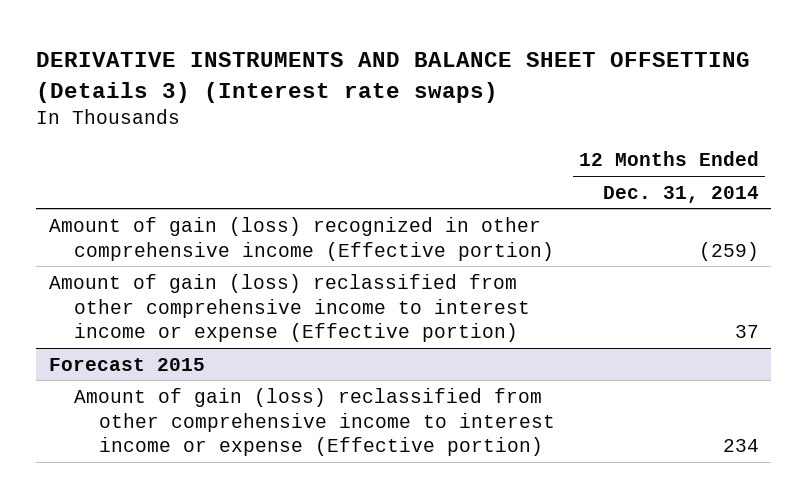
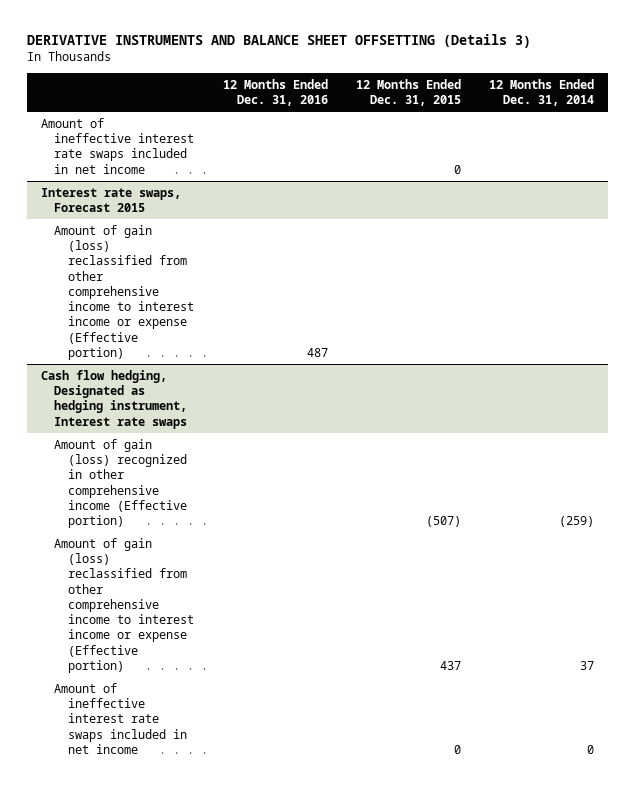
[36,52,751,103] DERIVATIVE INSTRUMENTS AND BALANCE SHEET OFFSETTING (Details 3) (Interest rate swaps) -> [26,34,531,49] DERIVATIVE INSTRUMENTS AND BALANCE SHEET OFFSETTING (Details 3)
none -> [222,78,328,106] 12 Months Ended Dec. 31, 2016
none -> [355,78,461,106] 12 Months Ended Dec. 31, 2015
none -> [40,117,195,174] Amount of ineffective interest rate swaps included in net income
none -> [40,187,181,213] Interest rate swaps, Forecast 2015
none -> [54,224,194,360] Amount of gain (loss) reclassified from other comprehensive income to interest income or expense (Effective portion)
none -> [40,369,188,429] Cash flow hedging, Designated as hedging instrument, Interest rate swaps
[48,357,205,371] Forecast 2015 -> none
[73,387,555,457] Amount of gain (loss) reclassified from other comprehensive income to interest income or expense (Effective portion) -> none
none -> [54,682,187,754] Amount of ineffective interest rate swaps included in net income

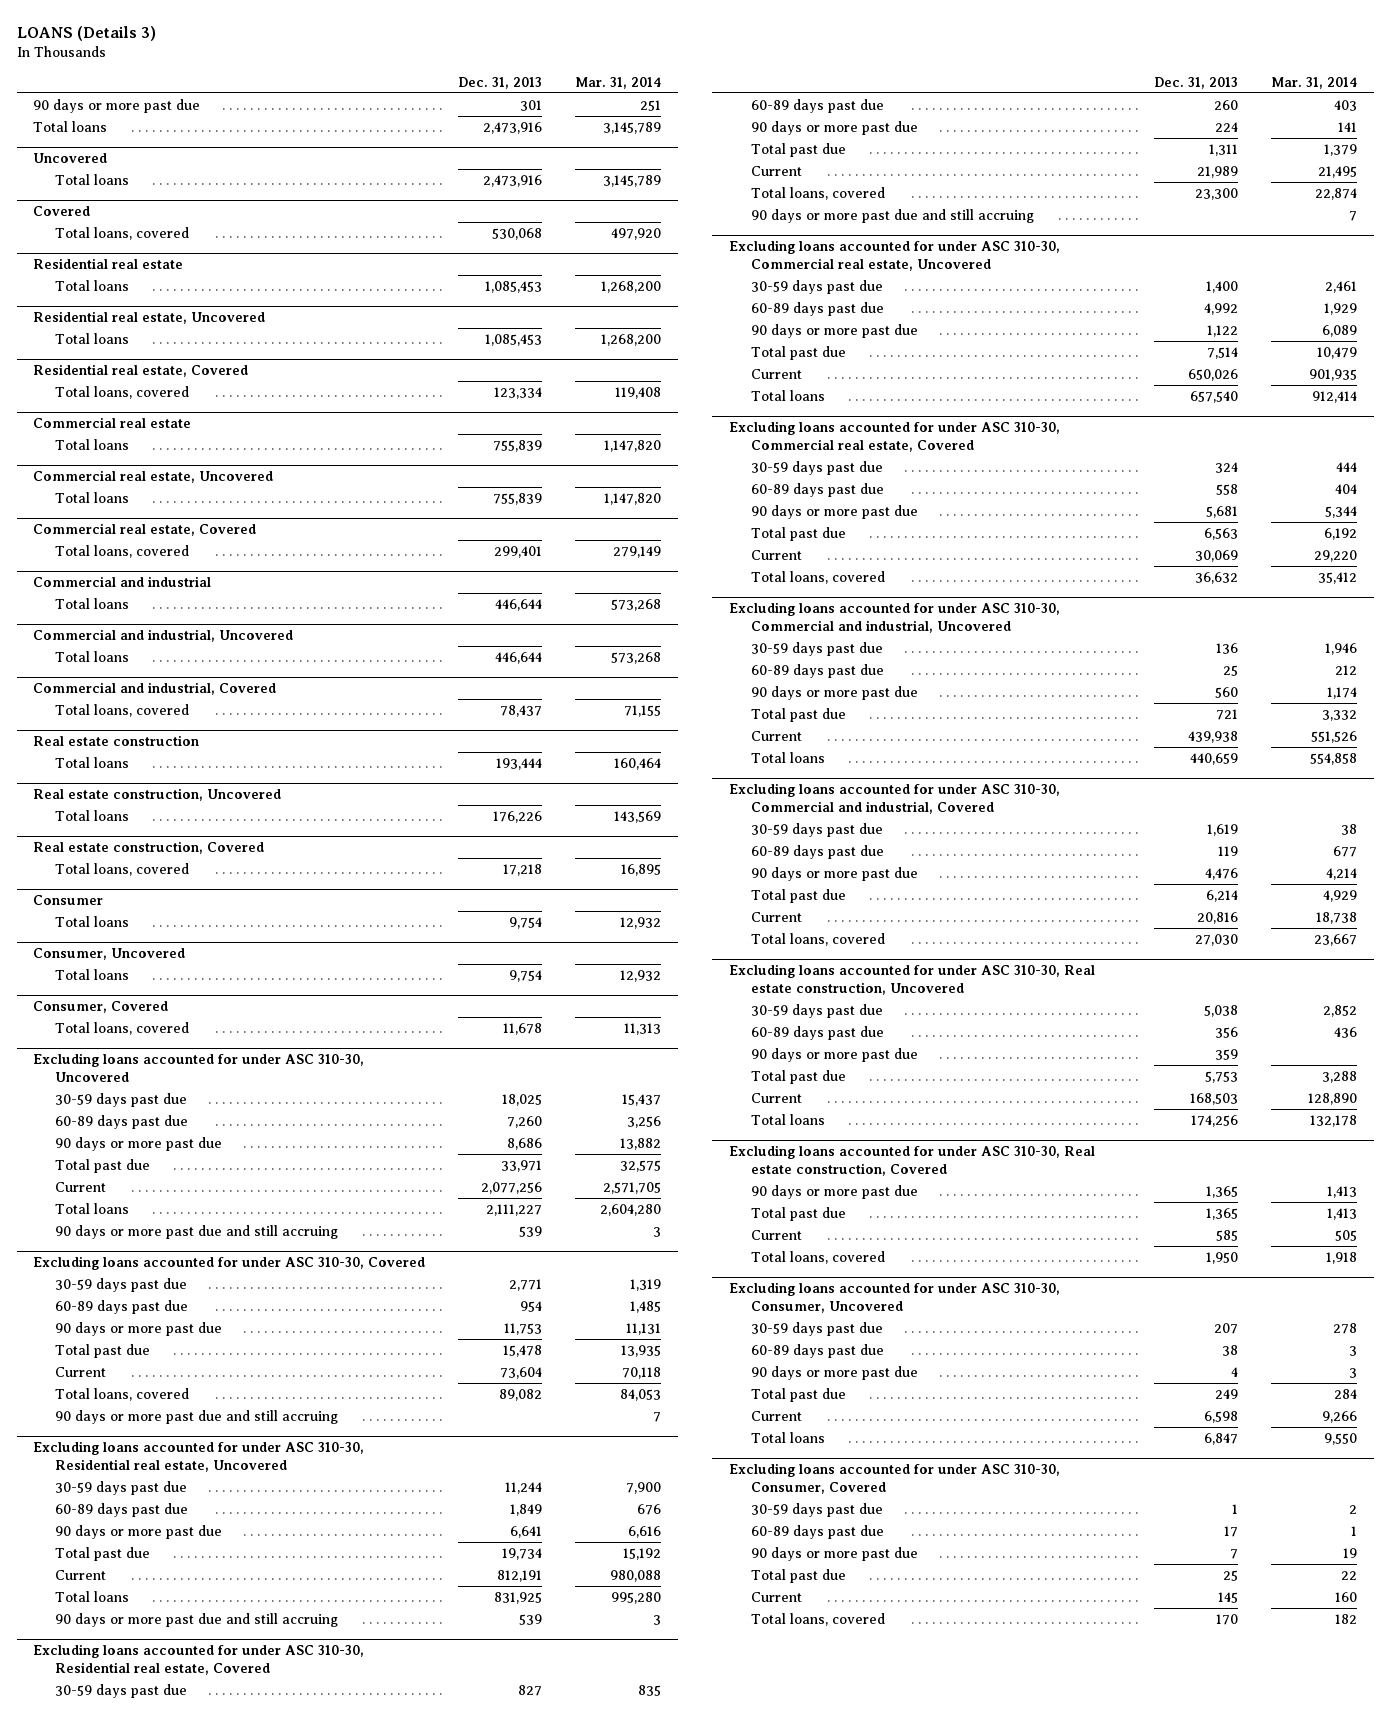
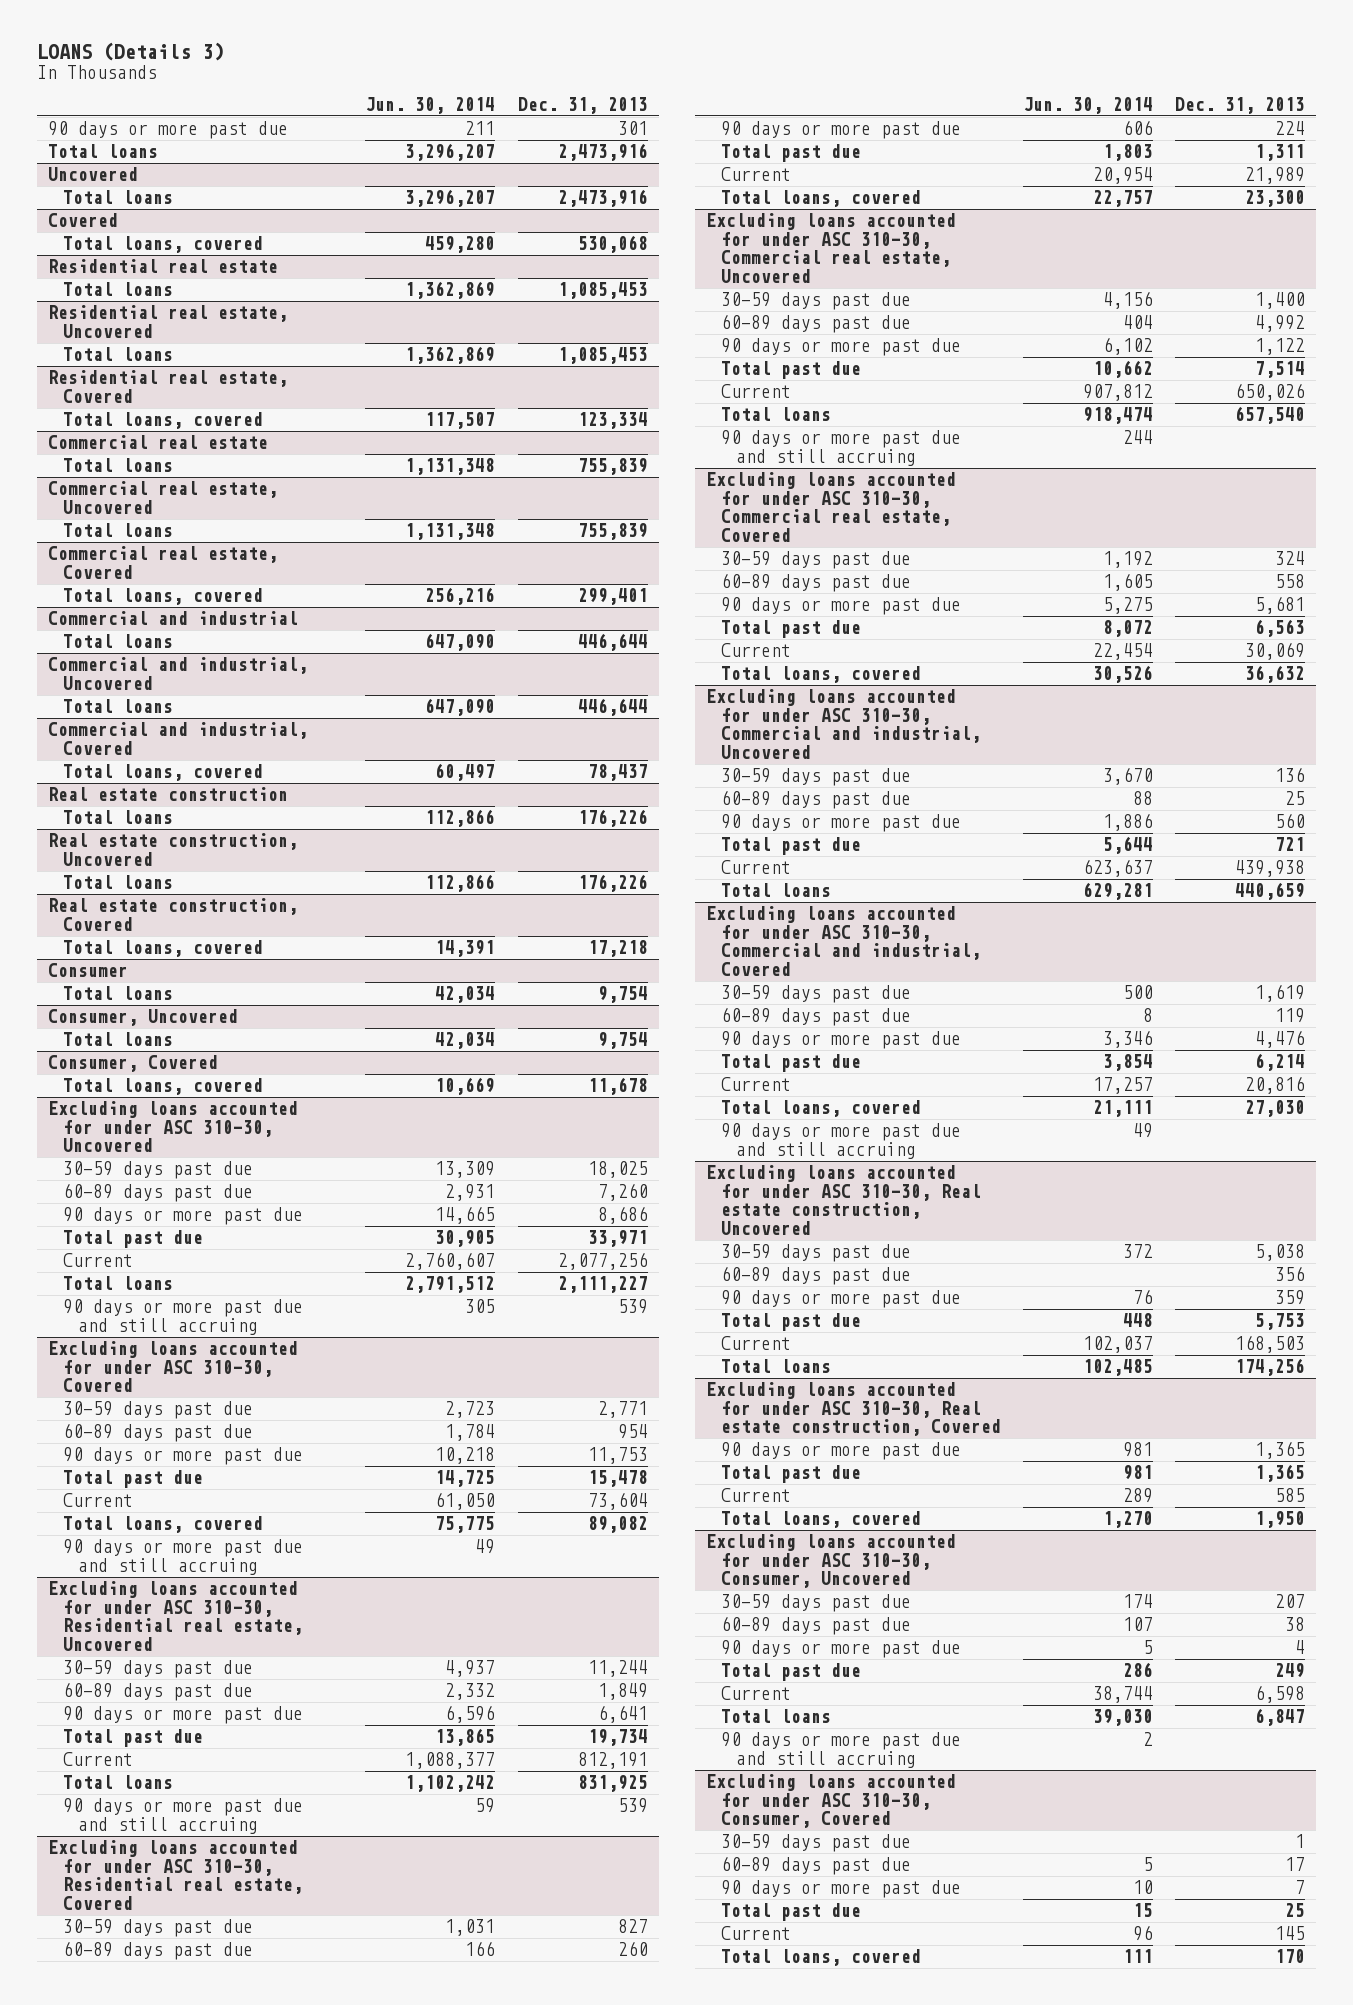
[575,76,662,89] Mar. 31, 2014 -> none
none -> [365,96,496,114] Jun. 30, 2014
[496,757,543,770] 193,444 -> [577,809,648,828] 176,226
[750,208,1034,223] 90 days or more past due and still accruing -> none
none -> [720,430,961,466] 90 days or more past due and still accruing
none -> [720,1123,961,1159] 90 days or more past due and still accruing
none -> [720,1732,961,1768] 90 days or more past due and still accruing

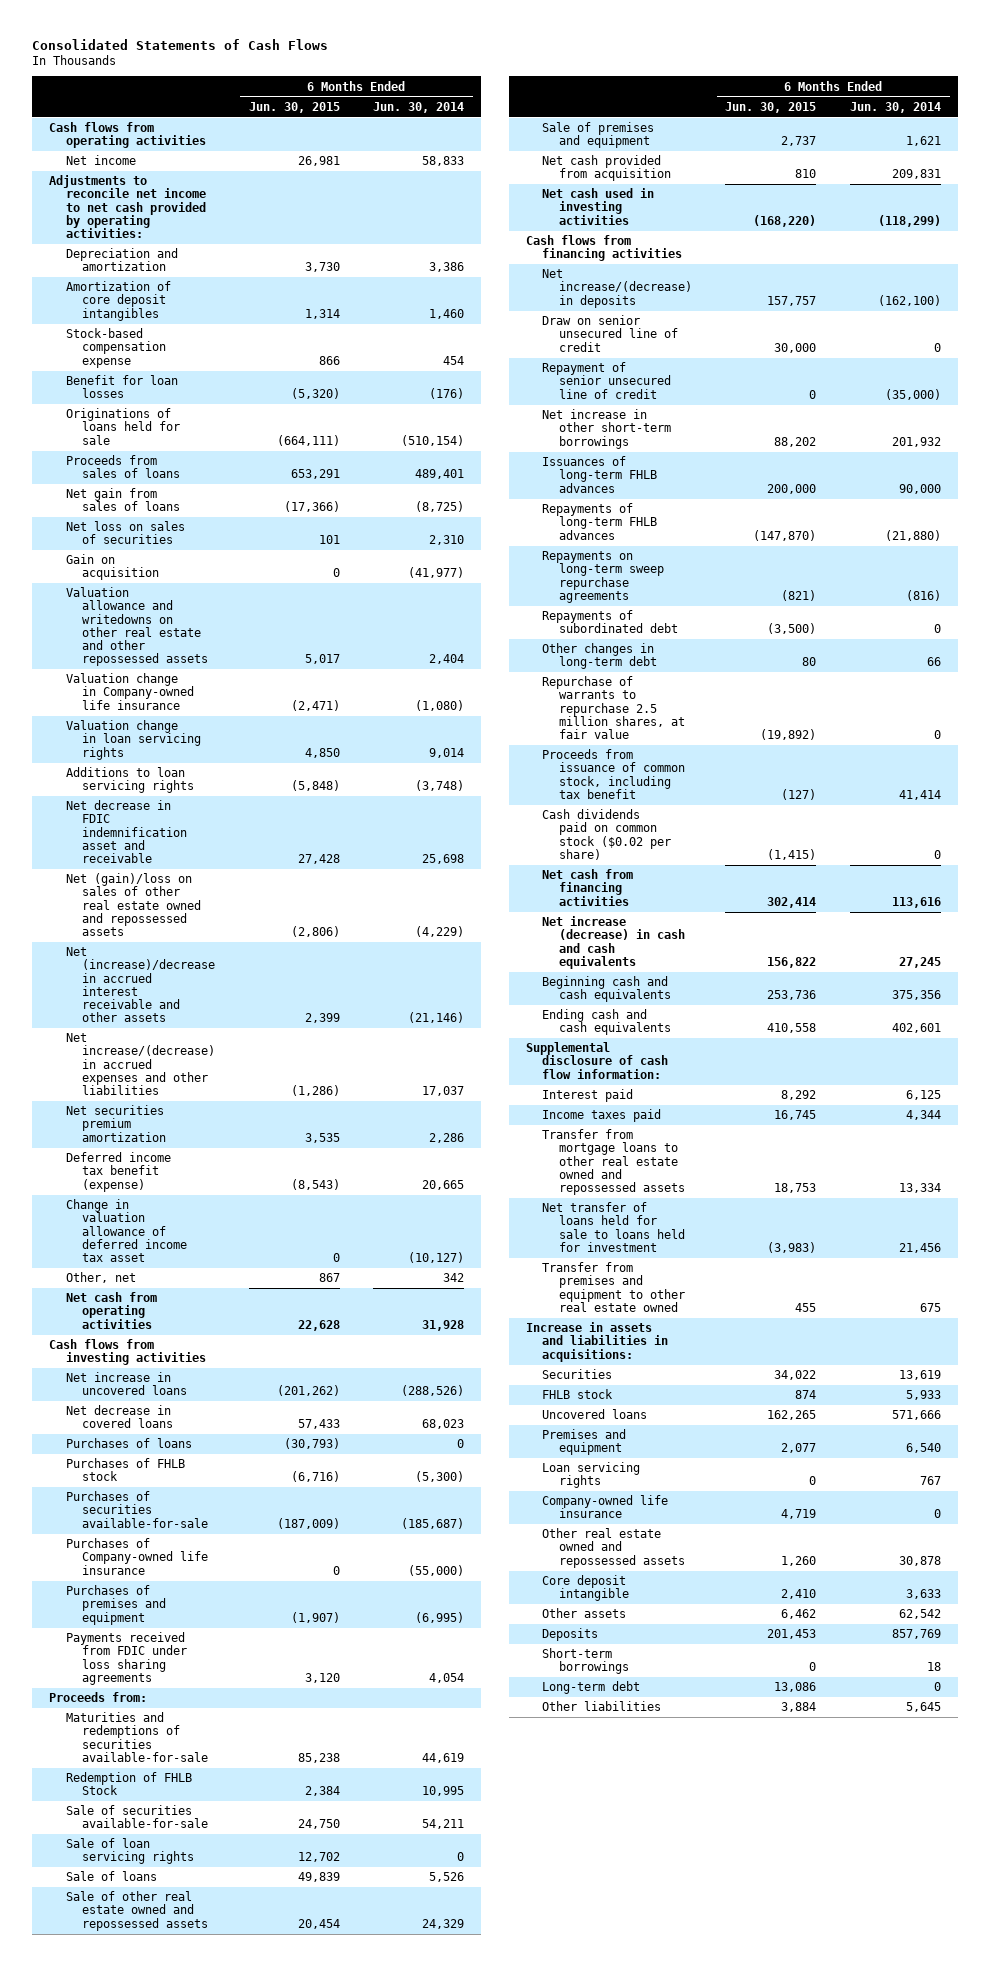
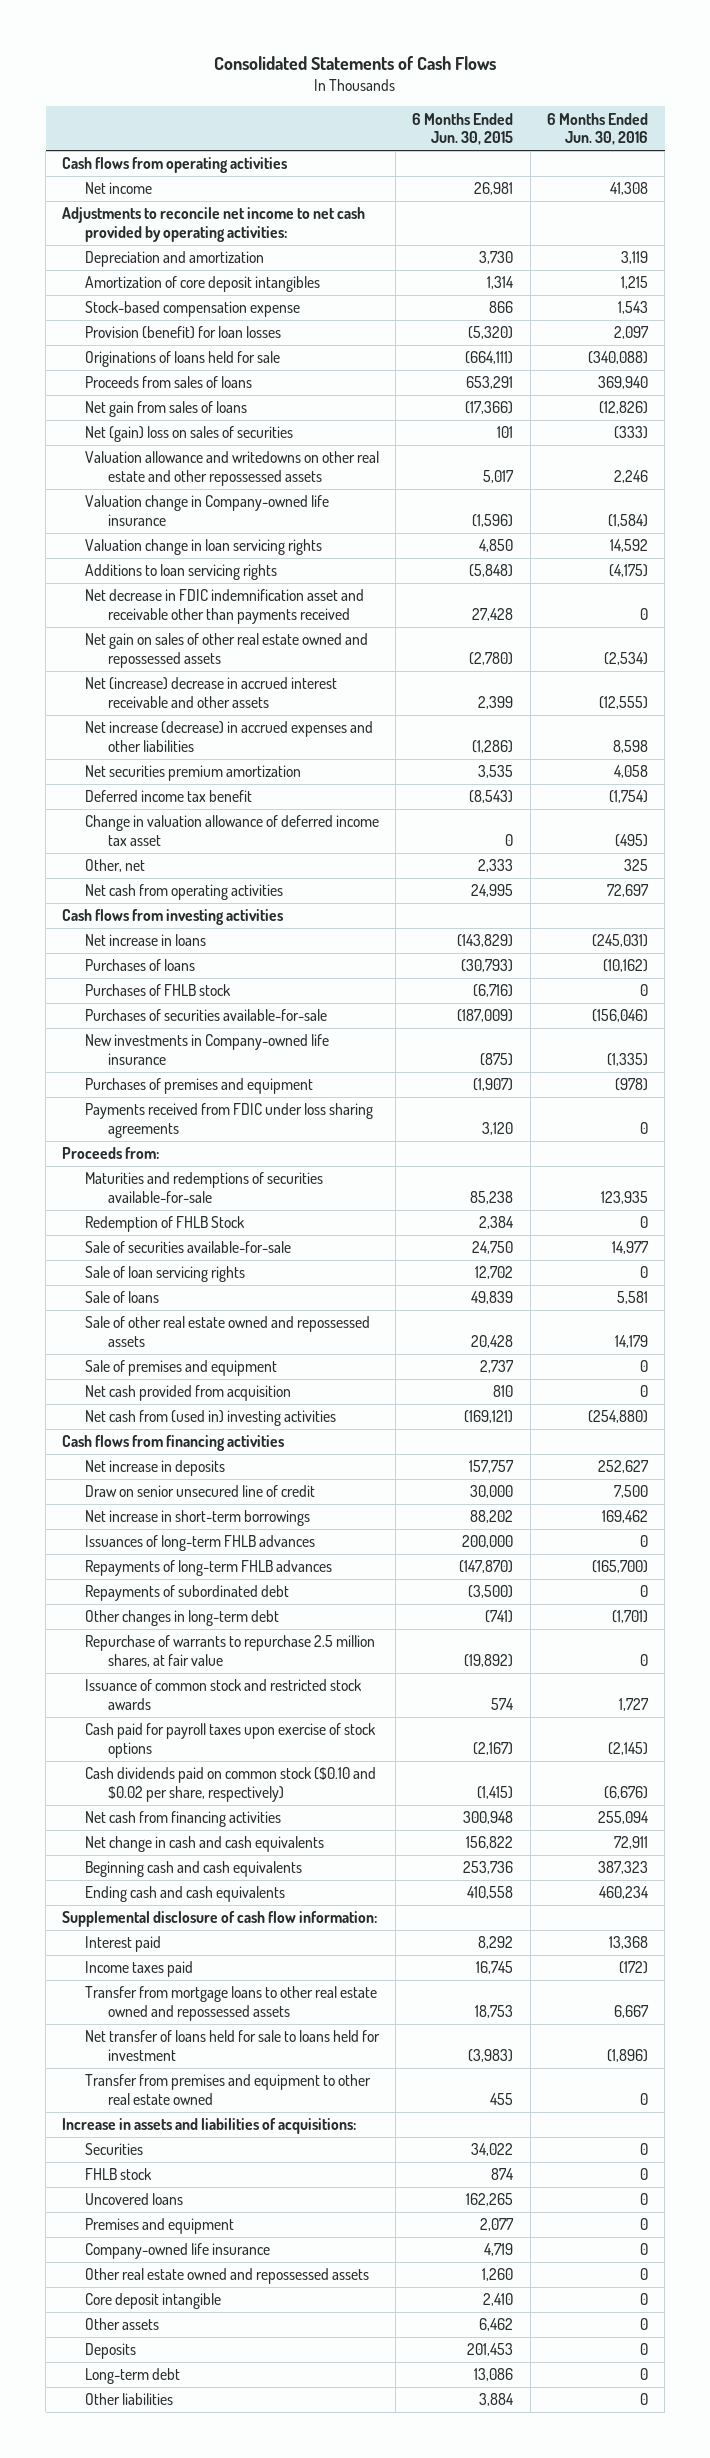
[373,101,465,113] Jun. 30, 2014 -> none
none -> [546,112,648,146] 6 Months Ended Jun. 30, 2016
[65,375,178,399] Benefit for loan losses -> [84,326,281,340] Provision (benefit) for loan losses
[65,554,159,581] Gain on acquisition -> none
[65,521,185,545] Net loss on sales of securities -> [84,426,293,443] Net (gain) loss on sales of securities
[290,699,340,711] (2,471) -> [472,513,514,527] (1,596)
[65,800,187,863] Net decrease in FDIC indemnification asset and receivable -> [84,589,364,624] Net decrease in FDIC indemnification asset and receivable other than payments received
[65,873,201,936] Net (gain)/loss on sales of other real estate owned and repossessed assets -> [84,633,368,668] Net gain on sales of other real estate owned and repossessed assets
[290,925,340,937] (2,806) -> [469,651,514,665] (2,780)
[65,947,215,1023] Net (increase)/decrease in accrued interest receivable and other assets -> [84,677,337,708] Net (increase) decrease in accrued interest receivable and other assets
[65,1033,215,1095] Net increase/(decrease) in accrued expenses and other liabilities -> [84,721,373,752] Net increase (decrease) in accrued expenses and other liabilities
[65,1152,171,1192] Deferred income tax benefit (expense) -> [84,790,252,803] Deferred income tax benefit
[318,1273,340,1283] 867 -> [478,859,514,873] 2,333
[297,1319,340,1331] 22,628 -> [471,884,514,898] 24,995
[65,1405,173,1429] Net decrease in covered loans -> none
[65,1372,187,1396] Net increase in uncovered loans -> [84,934,206,947] Net increase in loans
[276,1385,340,1397] (201,262) -> [457,934,514,948] (143,829)
[65,1538,208,1575] Purchases of Company-owned life insurance -> [84,1034,329,1065] New investments in Company-owned life insurance
[332,1565,340,1575] 0 -> [480,1052,514,1066] (875)
[297,1918,340,1929] 20,454 -> [471,1334,514,1348] 20,428
[542,188,655,225] Net cash used in investing activities -> [84,1410,336,1427] Net cash from (used in) investing activities
[753,214,817,227] (168,220) -> [464,1410,514,1424] (169,121)
[542,269,692,308] Net increase/(decrease) in deposits -> [84,1460,225,1477] Net increase in deposits
[542,362,671,399] Repayment of senior unsecured line of credit -> none
[542,409,671,449] Net increase in other short-term borrowings -> [84,1510,310,1527] Net increase in short-term borrowings
[542,551,664,603] Repayments on long-term sweep repurchase agreements -> none
[802,657,817,667] 80 -> [485,1610,514,1624] (741)
[542,749,685,799] Proceeds from issuance of common stock, including tax benefit -> none
none -> [84,1679,362,1710] Issuance of common stock and restricted stock awards
none -> [84,1723,376,1758] Cash paid for payroll taxes upon exercise of stock options
[542,809,671,860] Cash dividends paid on common stock ($0.02 per share) -> [84,1767,376,1802] Cash dividends paid on common stock ($0.10 and $0.02 per share, respectively)
[767,896,817,908] 302,414 -> [463,1811,514,1825] 300,948
[542,916,685,969] Net increase (decrease) in cash and cash equivalents -> [84,1836,324,1853] Net change in cash and cash equivalents
[526,1322,669,1362] Increase in assets and liabilities in acquisitions: -> [62,2118,357,2135] Increase in assets and liabilities of acquisitions:
[542,1462,641,1489] Loan servicing rights -> none
[542,1648,629,1675] Short-term borrowings -> none

